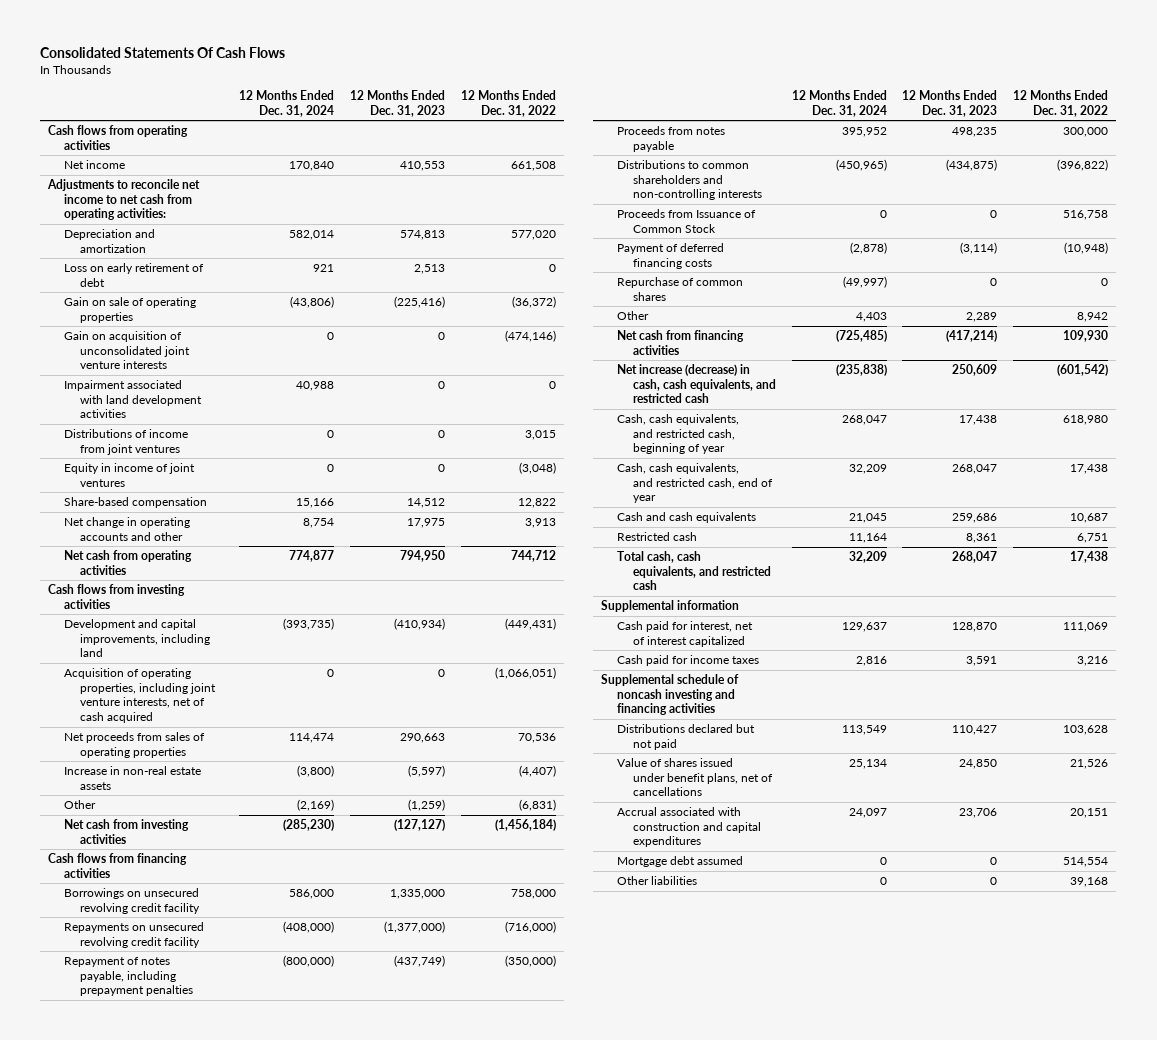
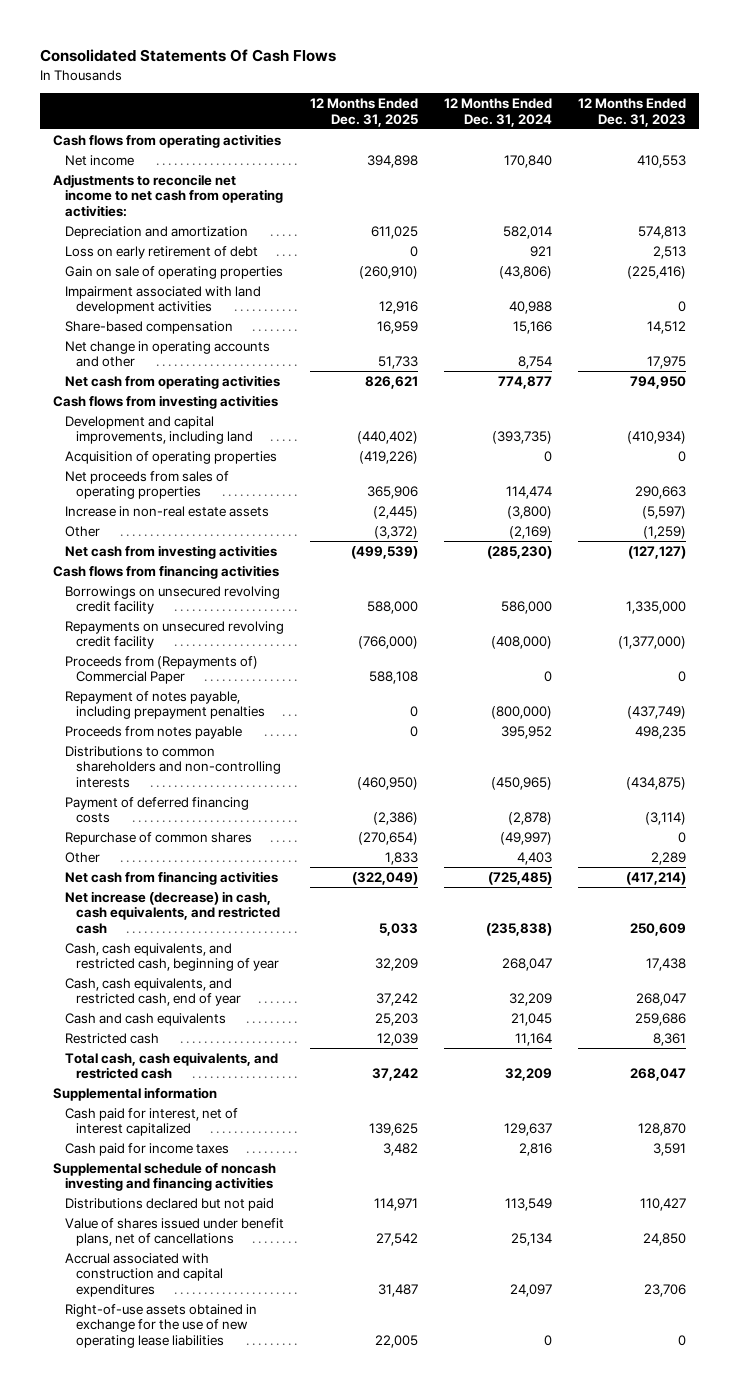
[460,89,556,117] 12 Months Ended Dec. 31, 2022 -> none
none -> [309,97,418,127] 12 Months Ended Dec. 31, 2025
[63,330,190,370] Gain on acquisition of unconsolidated joint venture interests -> none
[63,428,188,455] Distributions of income from joint ventures -> none
[63,462,195,487] Equity in income of joint ventures -> none
[63,667,216,724] Acquisition of operating properties, including joint venture interests, net of cash acquired -> [64,450,277,464] Acquisition of operating properties
none -> [64,655,258,685] Proceeds from (Repayments of) Commercial Paper
[616,208,756,233] Proceeds from Issuance of Common Stock -> none
[616,855,743,867] Mortgage debt assumed -> none
[616,875,697,885] Other liabilities -> none
none -> [64,1303,257,1348] Right-of-use assets obtained in exchange for the use of new operating lease liabilities

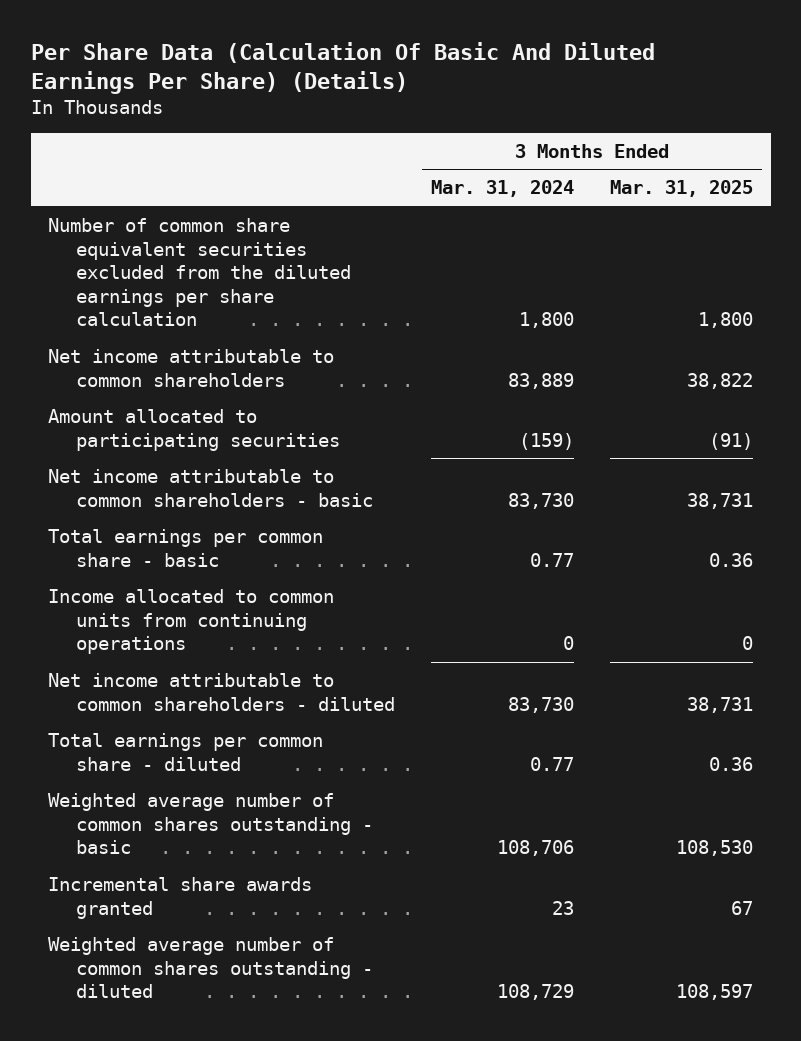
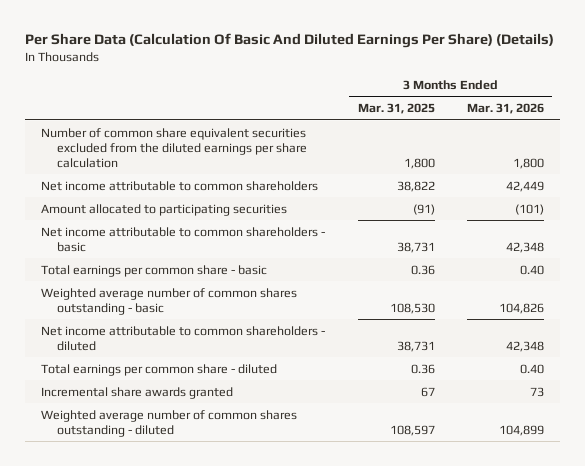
[431,180,575,198] Mar. 31, 2024 -> none
none -> [466,103,544,115] Mar. 31, 2026
[48,589,335,655] Income allocated to common units from continuing operations -> none
[48,793,374,855] Weighted average number of common shares outstanding - basic -> [41,287,298,315] Weighted average number of common shares outstanding - basic

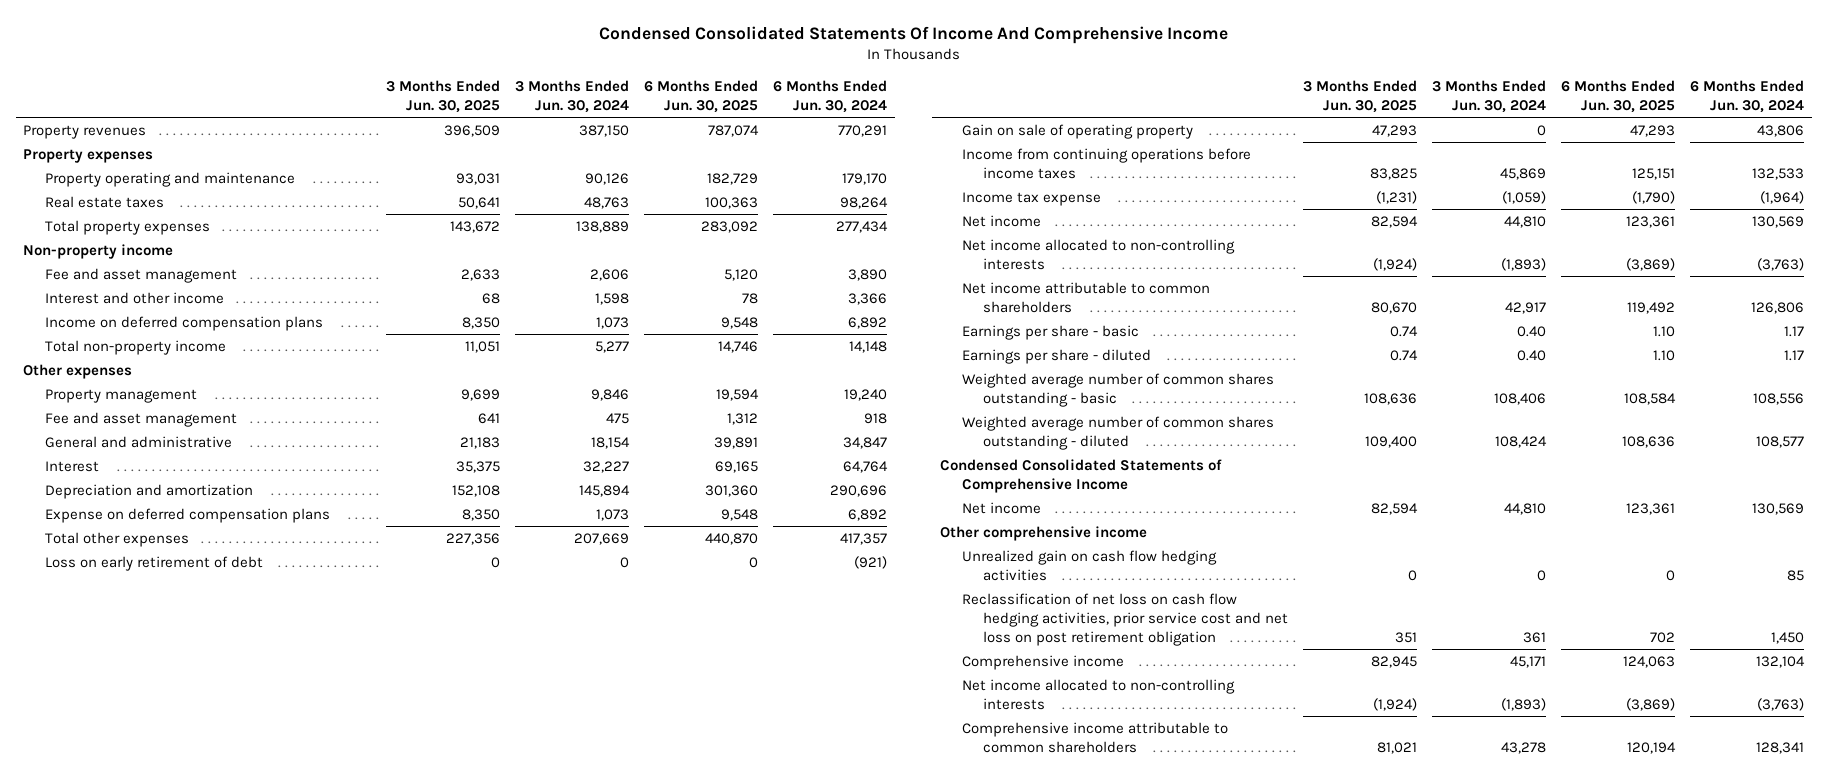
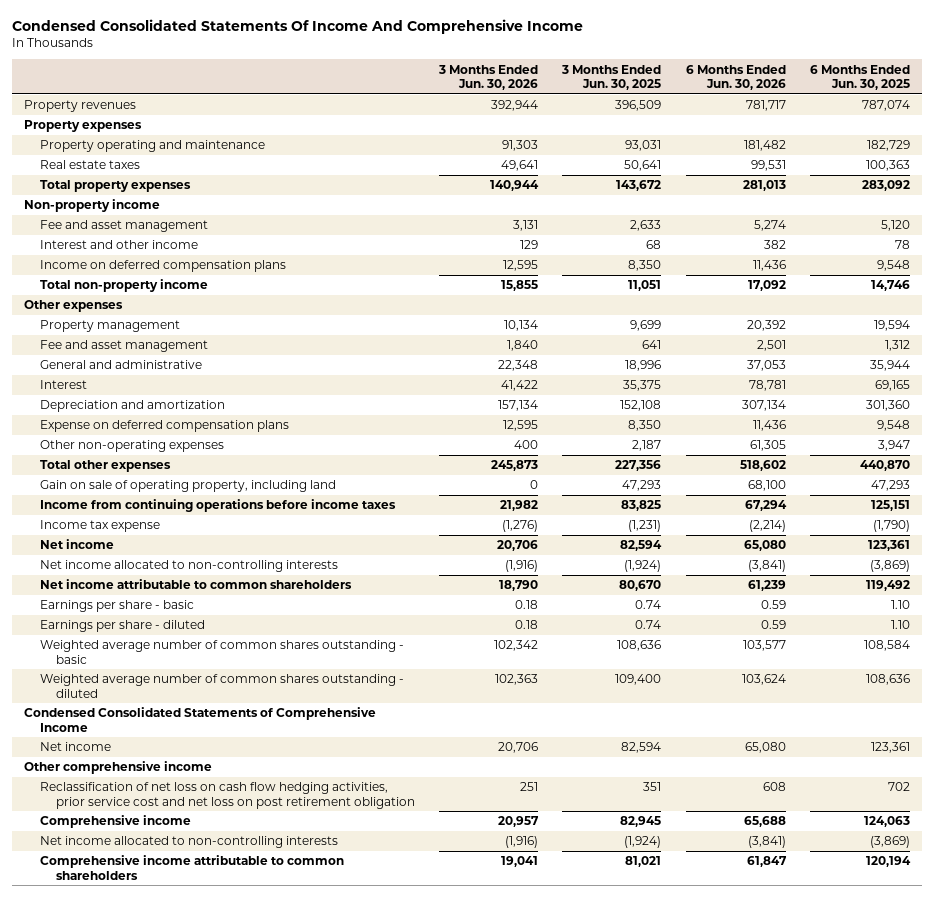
[515,79,630,114] 3 Months Ended Jun. 30, 2024 -> none
[773,79,888,114] 6 Months Ended Jun. 30, 2024 -> none
none -> [438,64,539,90] 3 Months Ended Jun. 30, 2026
none -> [685,64,786,90] 6 Months Ended Jun. 30, 2026
[460,436,501,449] 21,183 -> [625,360,662,372] 18,996
[714,436,759,449] 39,891 -> [870,360,911,372] 35,944
none -> [39,440,224,453] Other non-operating expenses
[44,555,263,571] Loss on early retirement of debt -> none
[961,123,1193,139] Gain on sale of operating property -> [39,480,336,493] Gain on sale of operating property, including land
[961,549,1217,581] Unrealized gain on cash flow hedging activities -> none

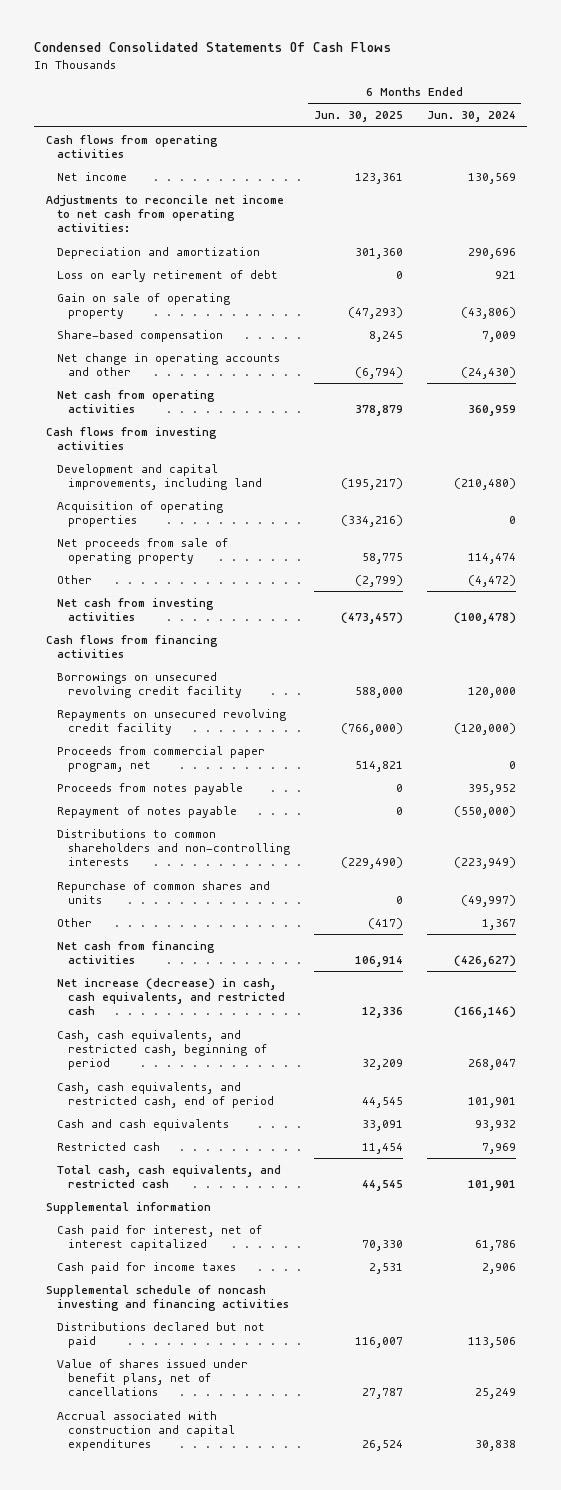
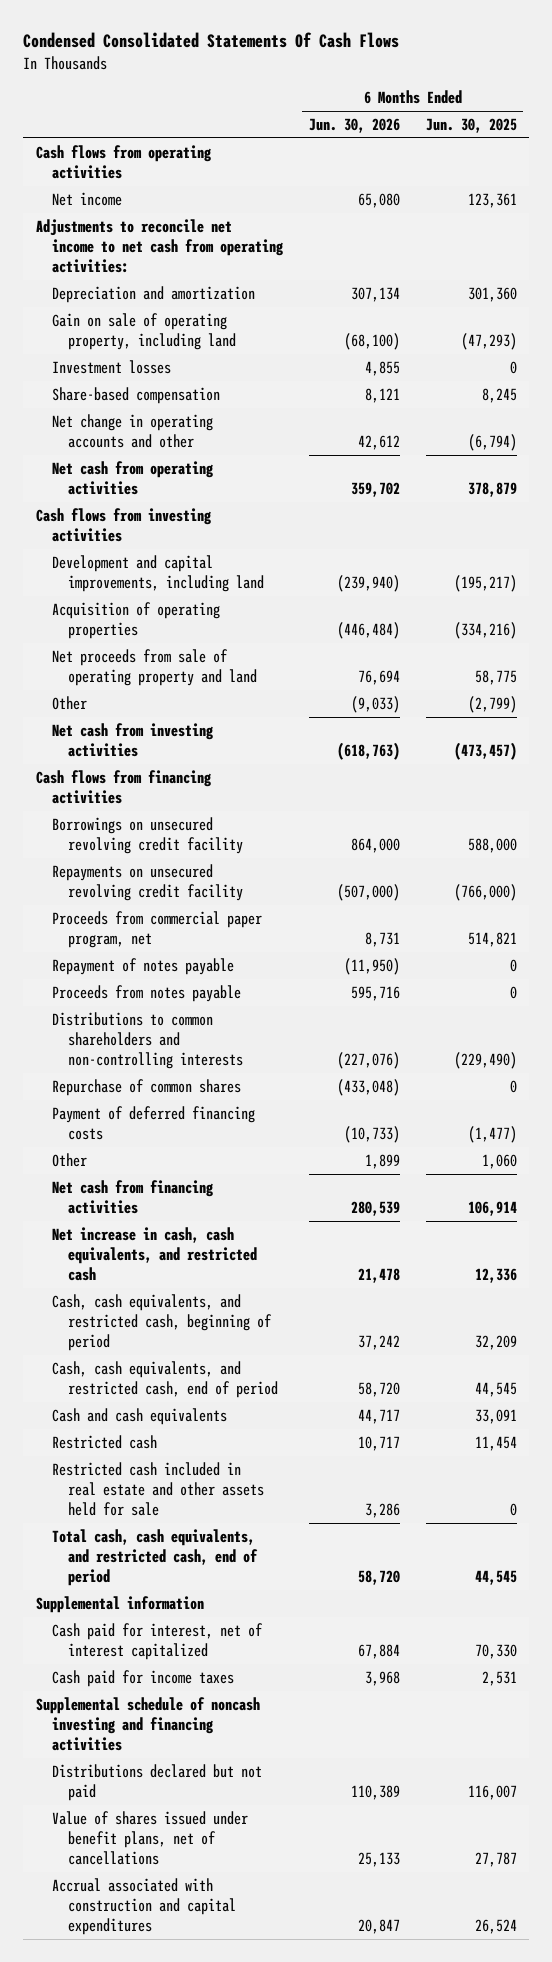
[426,111,516,123] Jun. 30, 2024 -> none
none -> [308,117,400,133] Jun. 30, 2026
[56,269,278,282] Loss on early retirement of debt -> none
[56,292,230,320] Gain on sale of operating property -> [51,312,236,351] Gain on sale of operating property, including land
none -> [51,359,171,374] Investment losses
[56,537,228,565] Net proceeds from sale of operating property -> [51,648,257,687] Net proceeds from sale of operating property and land
[56,782,243,795] Proceeds from notes payable -> [51,984,241,1002] Proceeds from notes payable
[56,880,270,905] Repurchase of common shares and units -> [51,1078,241,1096] Repurchase of common shares
none -> [51,1105,255,1141] Payment of deferred financing costs
[367,917,403,929] (417) -> [481,1153,517,1169] 1,060
[56,977,285,1016] Net increase (decrease) in cash, cash equivalents, and restricted cash -> [51,1226,257,1282] Net increase in cash, cash equivalents, and restricted cash
none -> [51,1461,264,1517] Restricted cash included in real estate and other assets held for sale
[56,1164,281,1189] Total cash, cash equivalents, and restricted cash -> [51,1528,258,1587] Total cash, cash equivalents, and restricted cash, end of period

